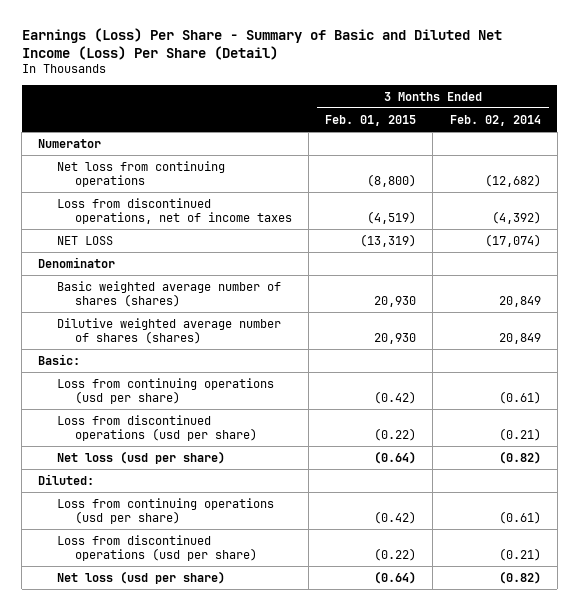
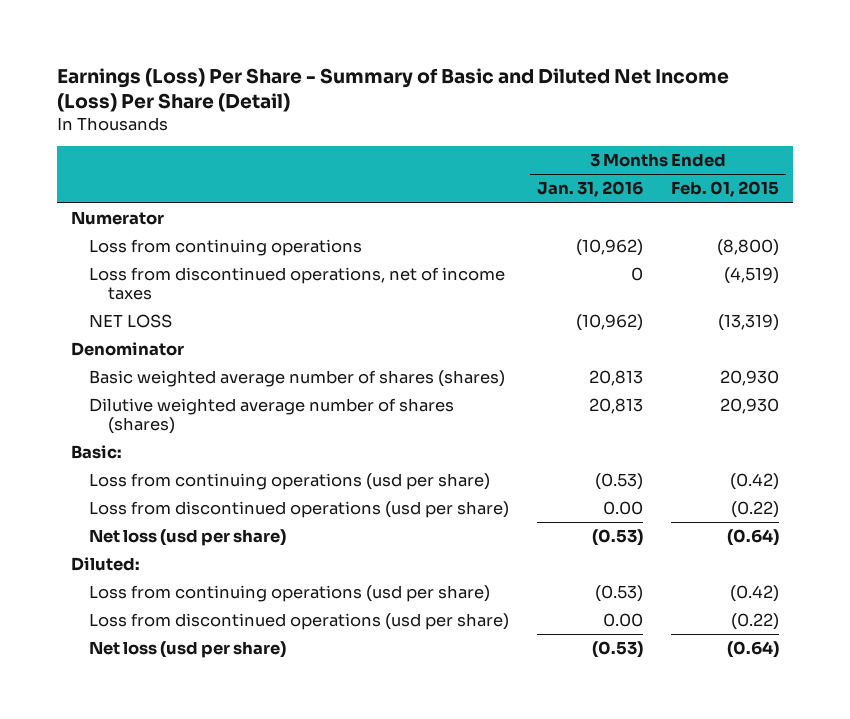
[449,114,541,126] Feb. 02, 2014 -> none
none -> [537,181,644,198] Jan. 31, 2016
[56,160,225,187] Net loss from continuing operations -> [89,239,363,257] Loss from continuing operations

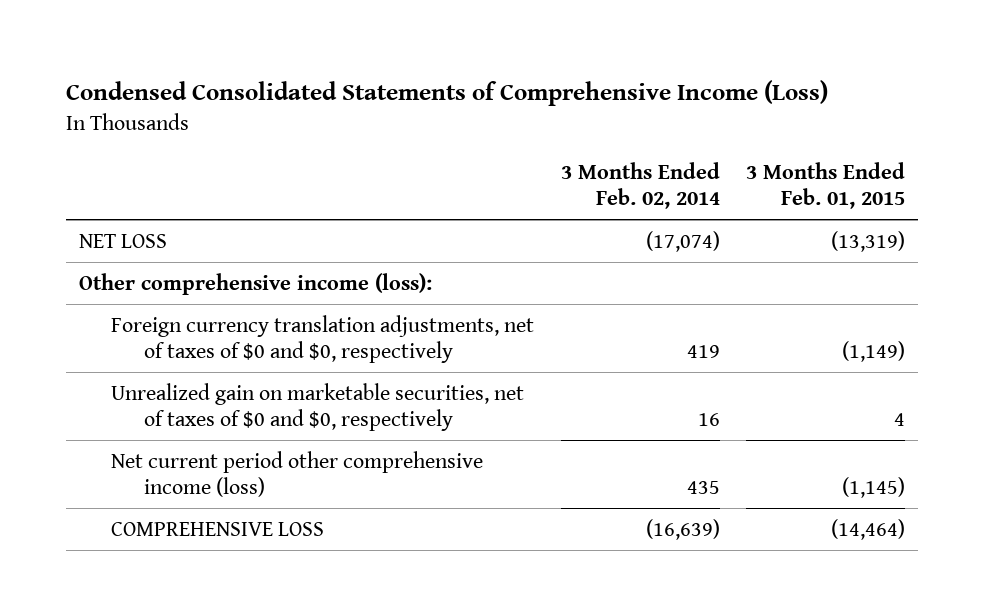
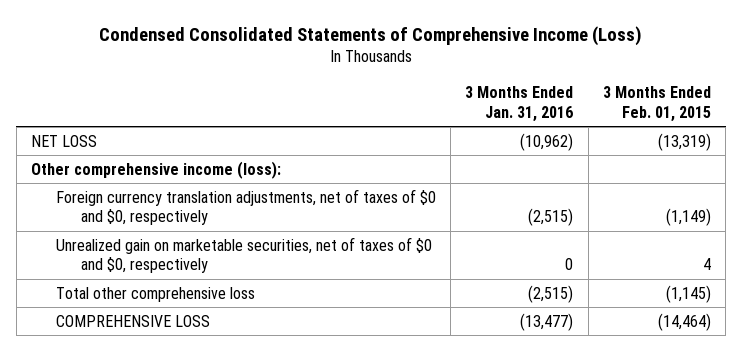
[560,162,720,209] 3 Months Ended Feb. 02, 2014 -> none
none -> [465,86,574,122] 3 Months Ended Jan. 31, 2016
[111,450,484,497] Net current period other comprehensive income (loss) -> [55,286,255,302] Total other comprehensive loss

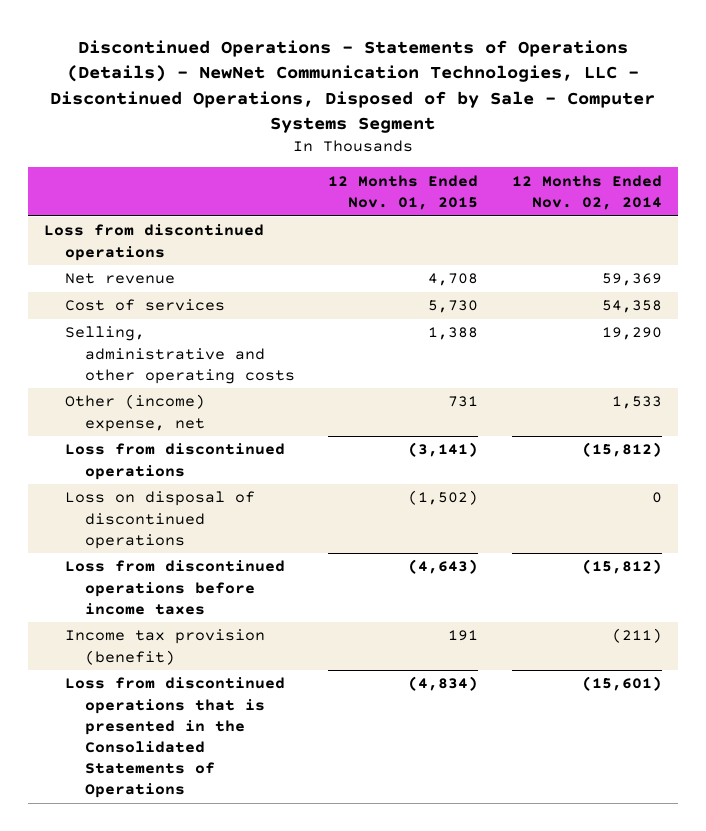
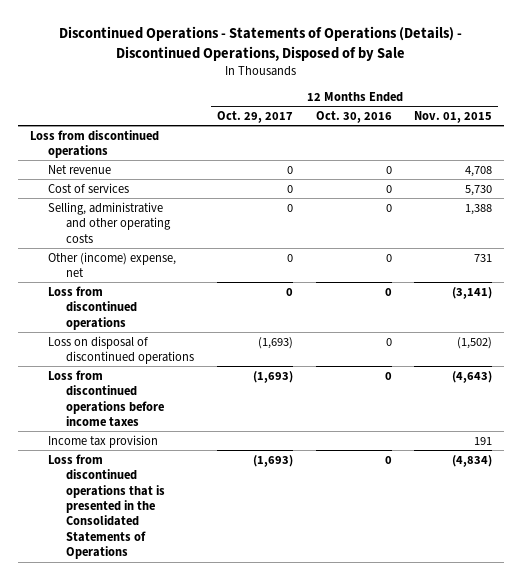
[49,39,655,134] Discontinued Operations - Statements of Operations (Details) - NewNet Communication Technologies, LLC - Discontinued Operations, Disposed of by Sale - Computer Systems Segment -> [58,26,462,61] Discontinued Operations - Statements of Operations (Details) - Discontinued Operations, Disposed of by Sale
[511,174,662,211] 12 Months Ended Nov. 02, 2014 -> none
none -> [216,110,293,123] Oct. 29, 2017
none -> [315,110,392,123] Oct. 30, 2016
[64,629,265,665] Income tax provision (benefit) -> [47,434,158,448] Income tax provision

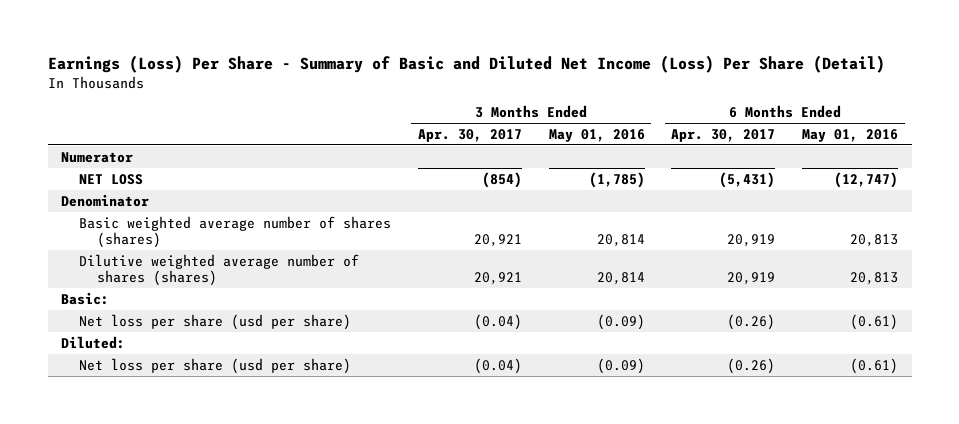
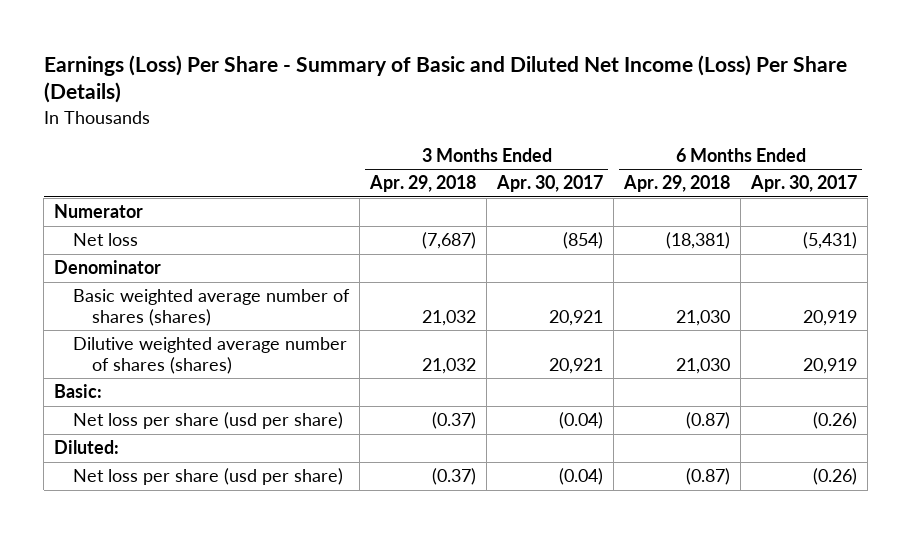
[47,54,885,73] Earnings (Loss) Per Share - Summary of Basic and Diluted Net Income (Loss) Per Share (Detail) -> [43,54,847,104] Earnings (Loss) Per Share - Summary of Basic and Diluted Net Income (Loss) Per Share (Details)
[548,128,645,142] May 01, 2016 -> none
[802,128,899,142] May 01, 2016 -> none
none -> [369,175,477,193] Apr. 29, 2018
none -> [623,175,731,193] Apr. 29, 2018
[78,173,143,185] NET LOSS -> [73,233,139,247] Net loss

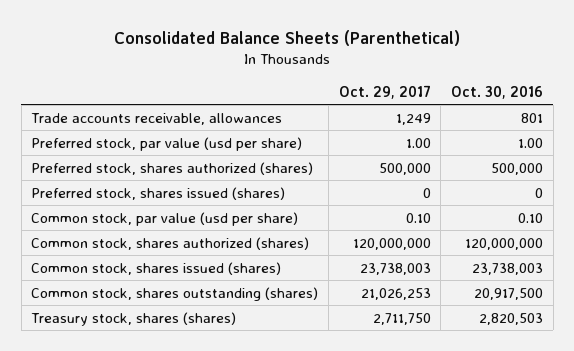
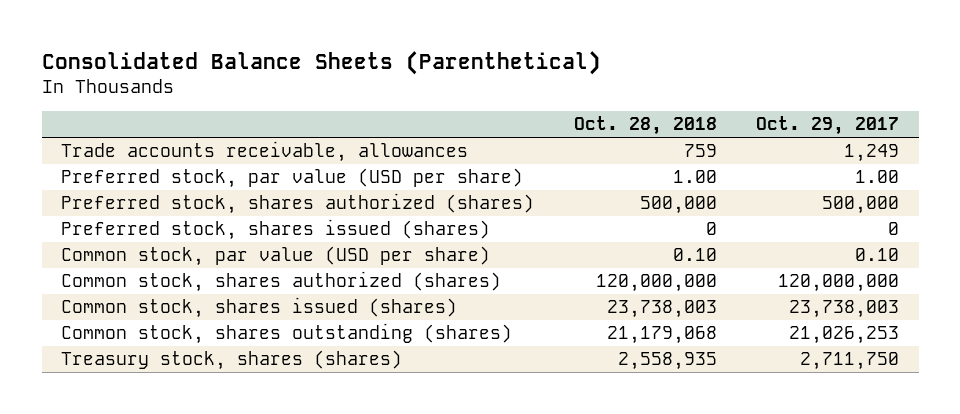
[451,85,544,99] Oct. 30, 2016 -> none
none -> [573,116,717,136] Oct. 28, 2018
[31,136,303,151] Preferred stock, par value (usd per share) -> [61,168,524,189] Preferred stock, par value (USD per share)
[31,211,299,226] Common stock, par value (usd per share) -> [61,246,491,267] Common stock, par value (USD per share)

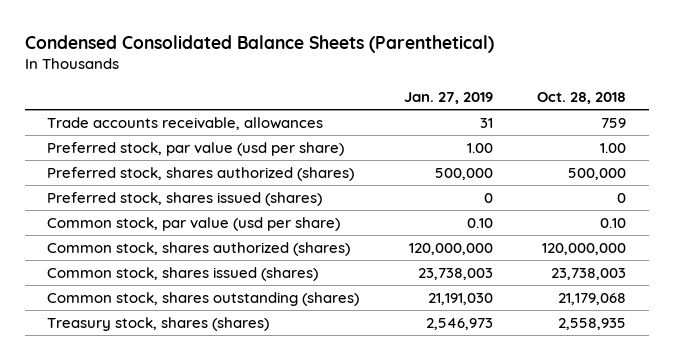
[41,51,601,76] Consolidated Balance Sheets (Parenthetical) -> [25,34,495,53] Condensed Consolidated Balance Sheets (Parenthetical)
[756,116,900,136] Oct. 29, 2017 -> none
none -> [403,92,493,105] Jan. 27, 2019
[61,168,524,189] Preferred stock, par value (USD per share) -> [47,141,345,156] Preferred stock, par value (usd per share)
[61,246,491,267] Common stock, par value (USD per share) -> [47,216,341,231] Common stock, par value (usd per share)

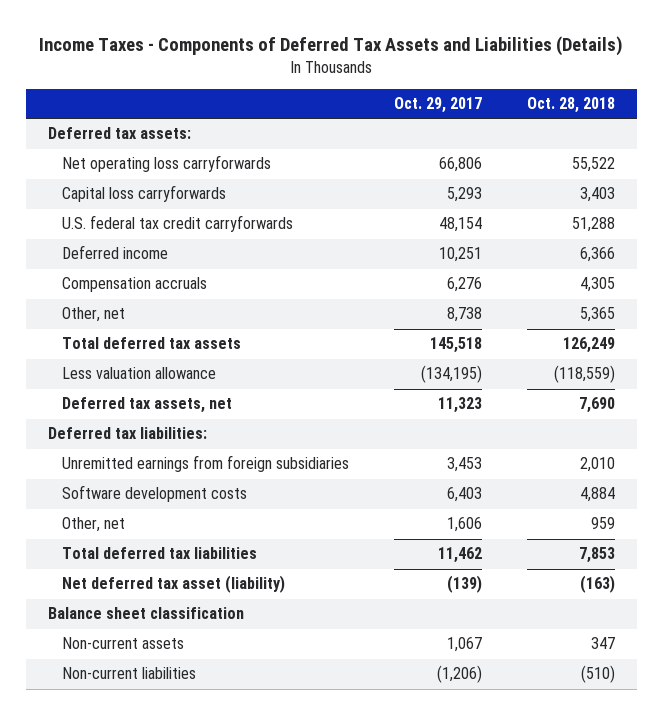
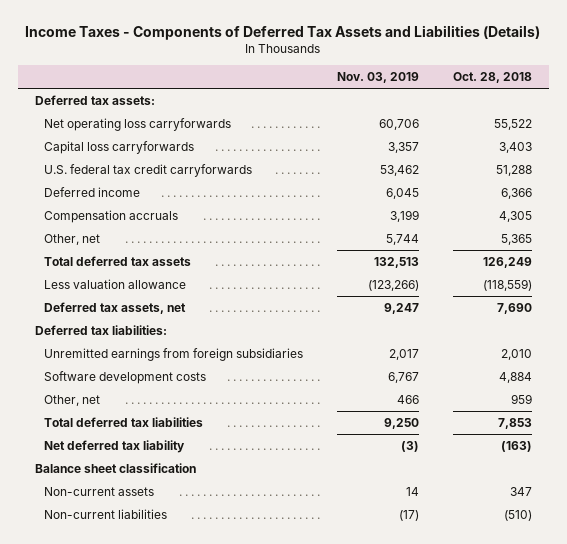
[393,97,482,114] Oct. 29, 2017 -> none
none -> [336,72,419,84] Nov. 03, 2019
[62,575,286,594] Net deferred tax asset (liability) -> [43,440,185,454] Net deferred tax liability

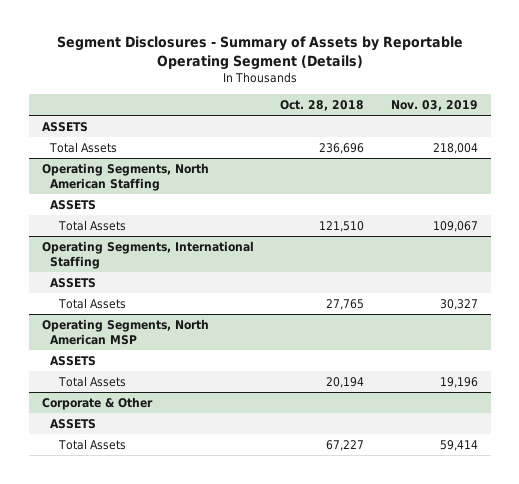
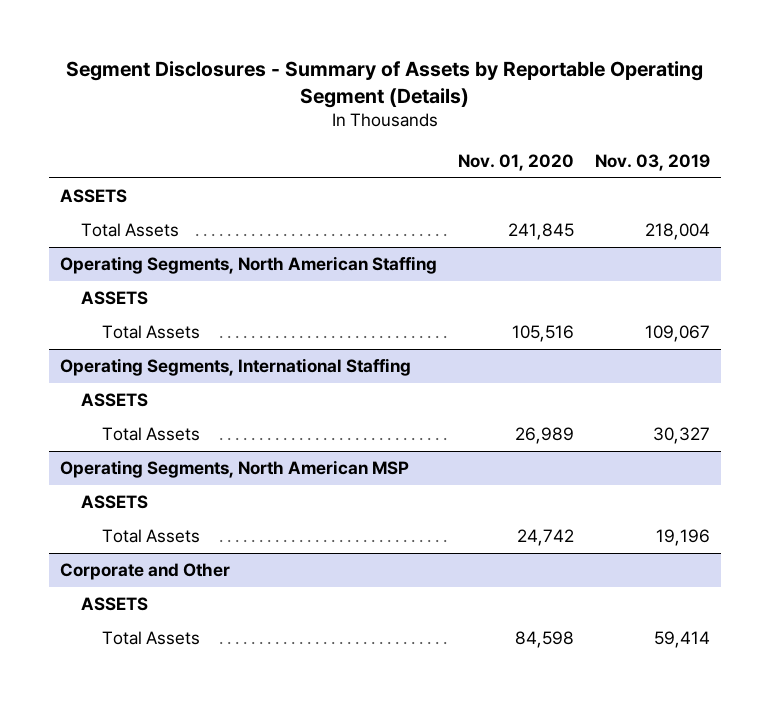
[280,100,365,112] Oct. 28, 2018 -> none
none -> [457,153,574,171] Nov. 01, 2020
[41,396,153,410] Corporate & Other -> [59,563,230,581] Corporate and Other

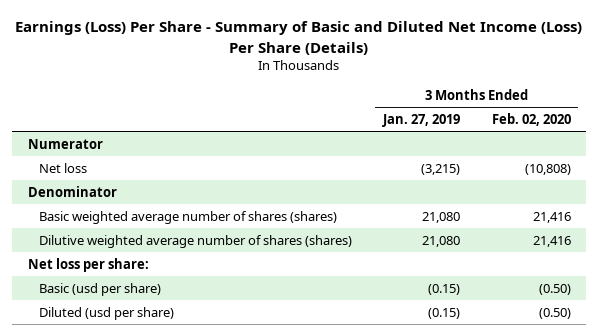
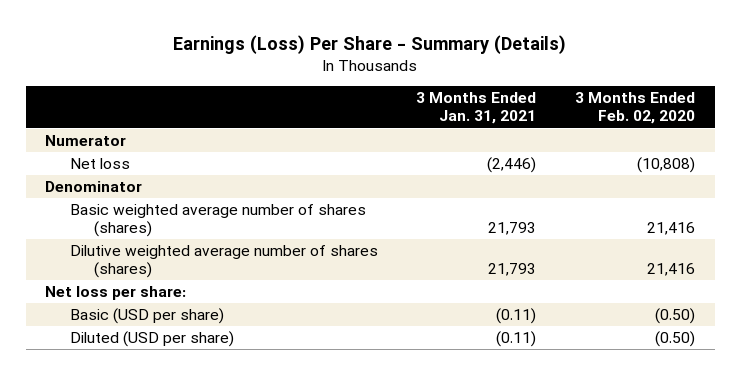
[15,21,583,55] Earnings (Loss) Per Share - Summary of Basic and Diluted Net Income (Loss) Per Share (Details) -> [173,34,567,54] Earnings (Loss) Per Share - Summary (Details)
[382,113,461,127] Jan. 27, 2019 -> none
none -> [416,92,537,125] 3 Months Ended Jan. 31, 2021
[38,282,161,296] Basic (usd per share) -> [69,308,224,325] Basic (USD per share)
[38,306,174,320] Diluted (usd per share) -> [69,331,234,348] Diluted (USD per share)

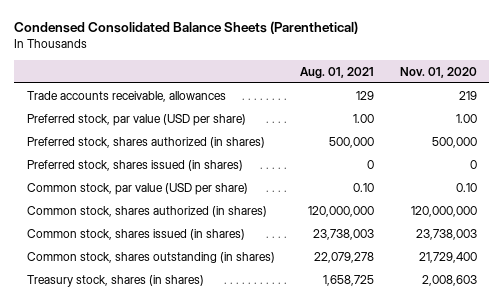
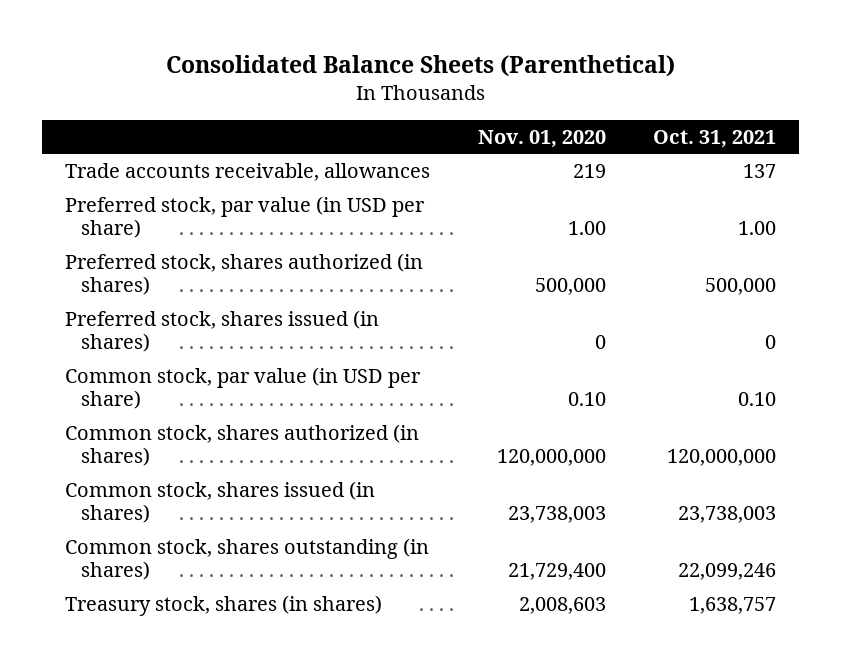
[14,21,359,35] Condensed Consolidated Balance Sheets (Parenthetical) -> [165,54,675,77] Consolidated Balance Sheets (Parenthetical)
[300,66,375,79] Aug. 01, 2021 -> none
none -> [652,129,776,148] Oct. 31, 2021
[26,113,246,126] Preferred stock, par value (USD per share) -> [65,195,426,239] Preferred stock, par value (in USD per share)
[26,182,248,195] Common stock, par value (USD per share) -> [65,366,422,410] Common stock, par value (in USD per share)

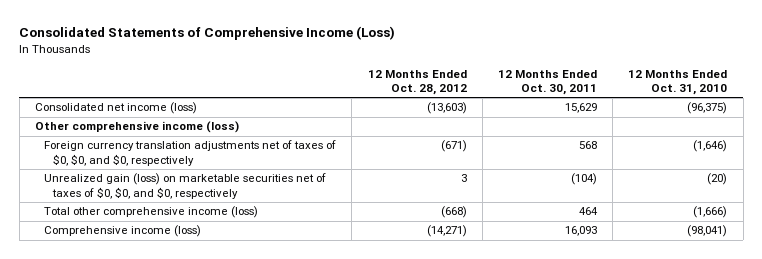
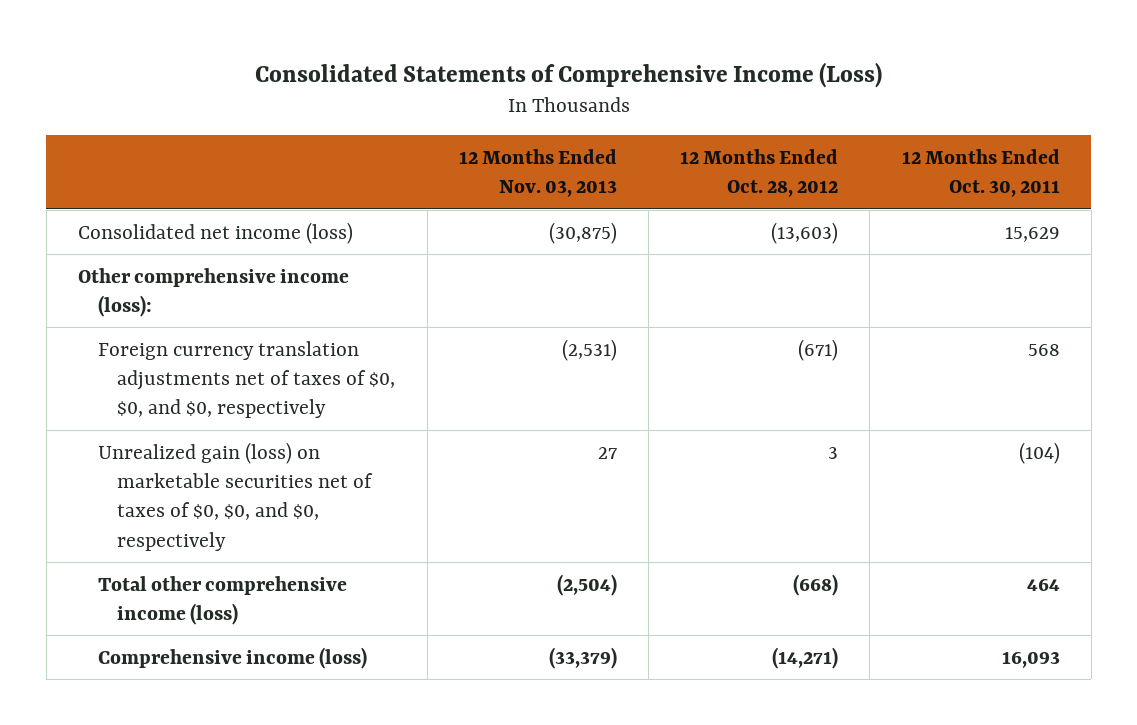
[628,69,728,95] 12 Months Ended Oct. 31, 2010 -> none
none -> [458,148,617,198] 12 Months Ended Nov. 03, 2013
[35,121,240,134] Other comprehensive income (loss) -> [77,267,349,317] Other comprehensive income (loss):

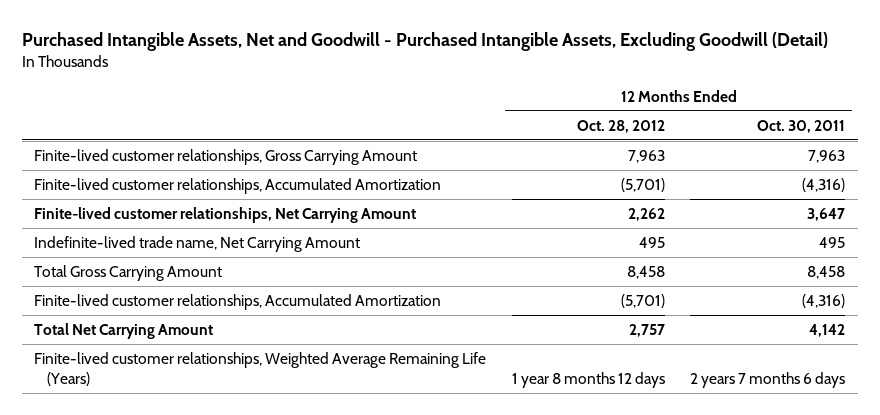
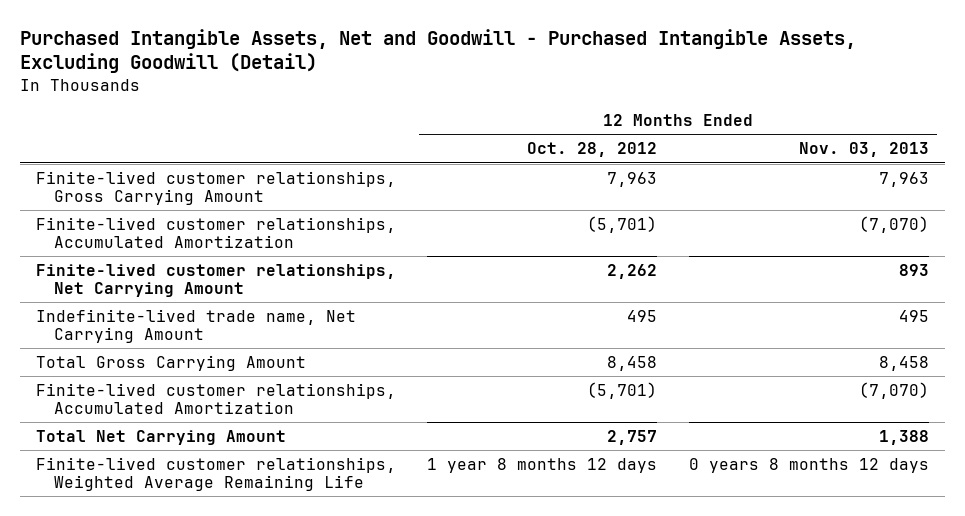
[757,119,846,133] Oct. 30, 2011 -> none
none -> [798,142,929,158] Nov. 03, 2013
[34,351,487,386] Finite-lived customer relationships, Weighted Average Remaining Life (Years) -> [35,456,396,492] Finite-lived customer relationships, Weighted Average Remaining Life

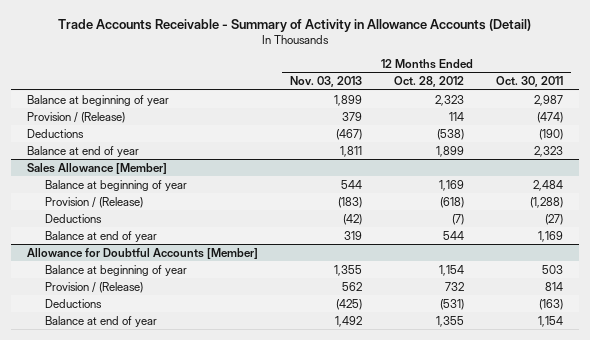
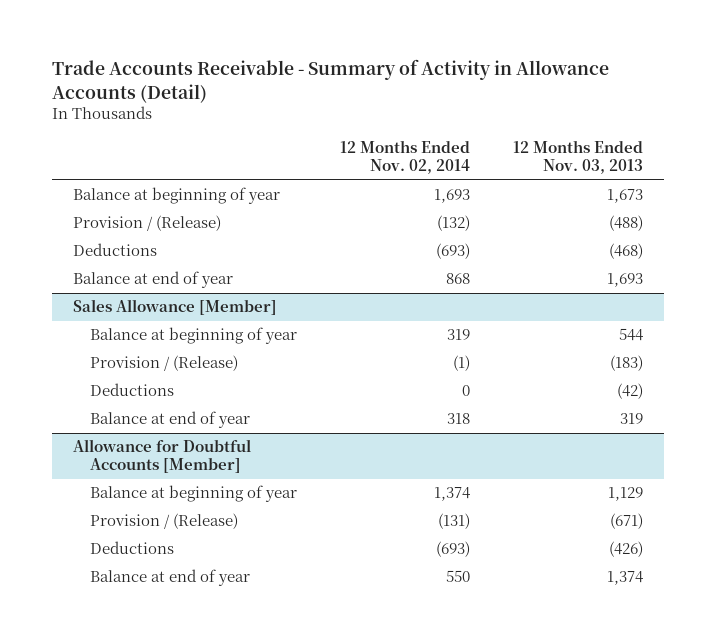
[394,76,465,88] Oct. 28, 2012 -> none
[496,76,564,88] Oct. 30, 2011 -> none
none -> [340,140,471,175] 12 Months Ended Nov. 02, 2014
[334,94,363,106] 1,899 -> [606,189,643,204] 1,673
[342,111,363,121] 379 -> [608,215,643,232] (488)
[336,128,363,140] (467) -> [608,243,643,260] (468)
[340,145,363,157] 1,811 -> [606,273,643,288] 1,693
[334,264,363,276] 1,355 -> [607,487,643,502] 1,129
[342,281,363,291] 562 -> [609,513,643,530] (671)
[336,298,363,310] (425) -> [608,541,643,558] (426)
[335,315,363,327] 1,492 -> [606,571,643,586] 1,374

